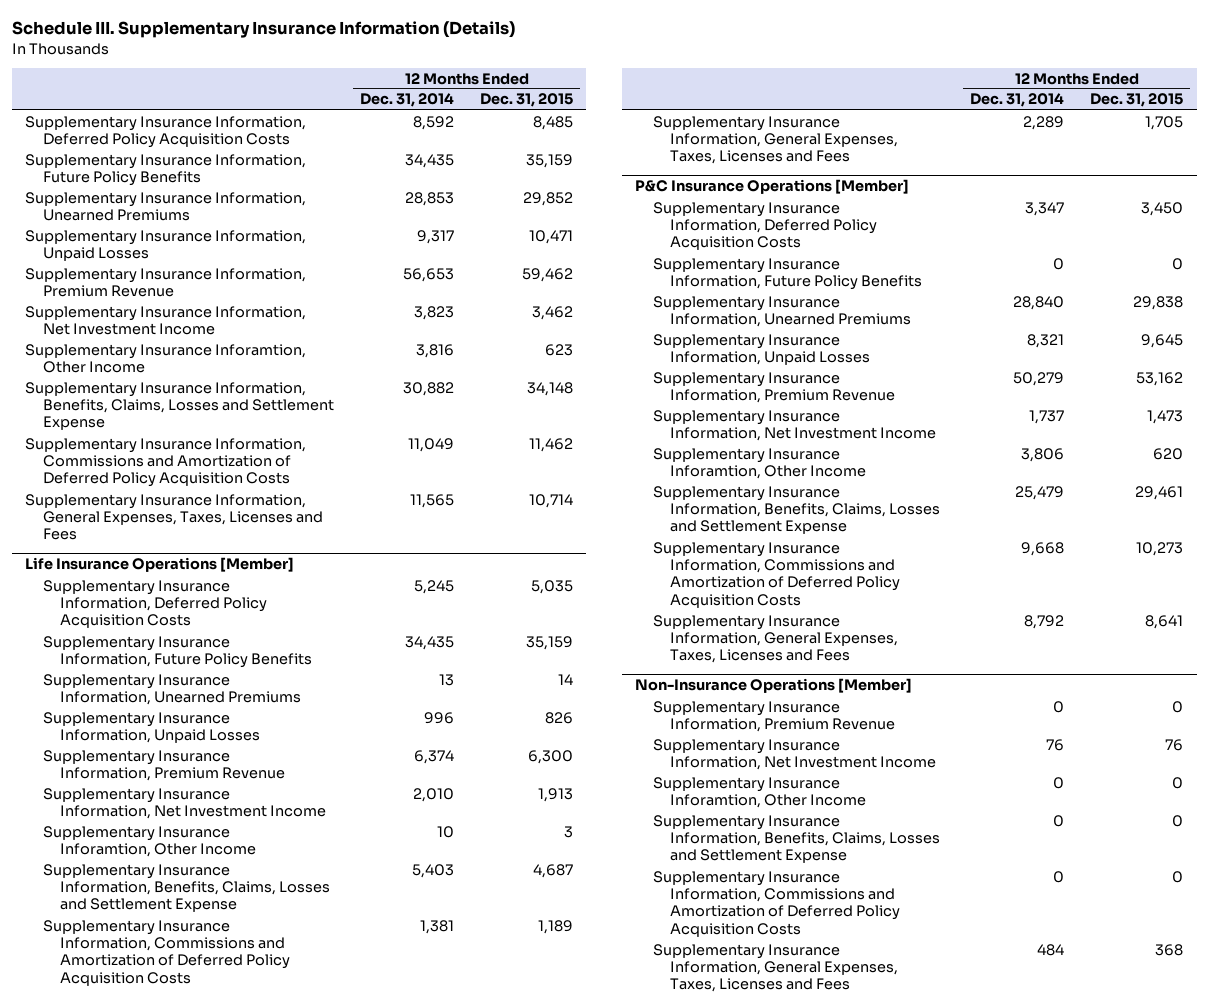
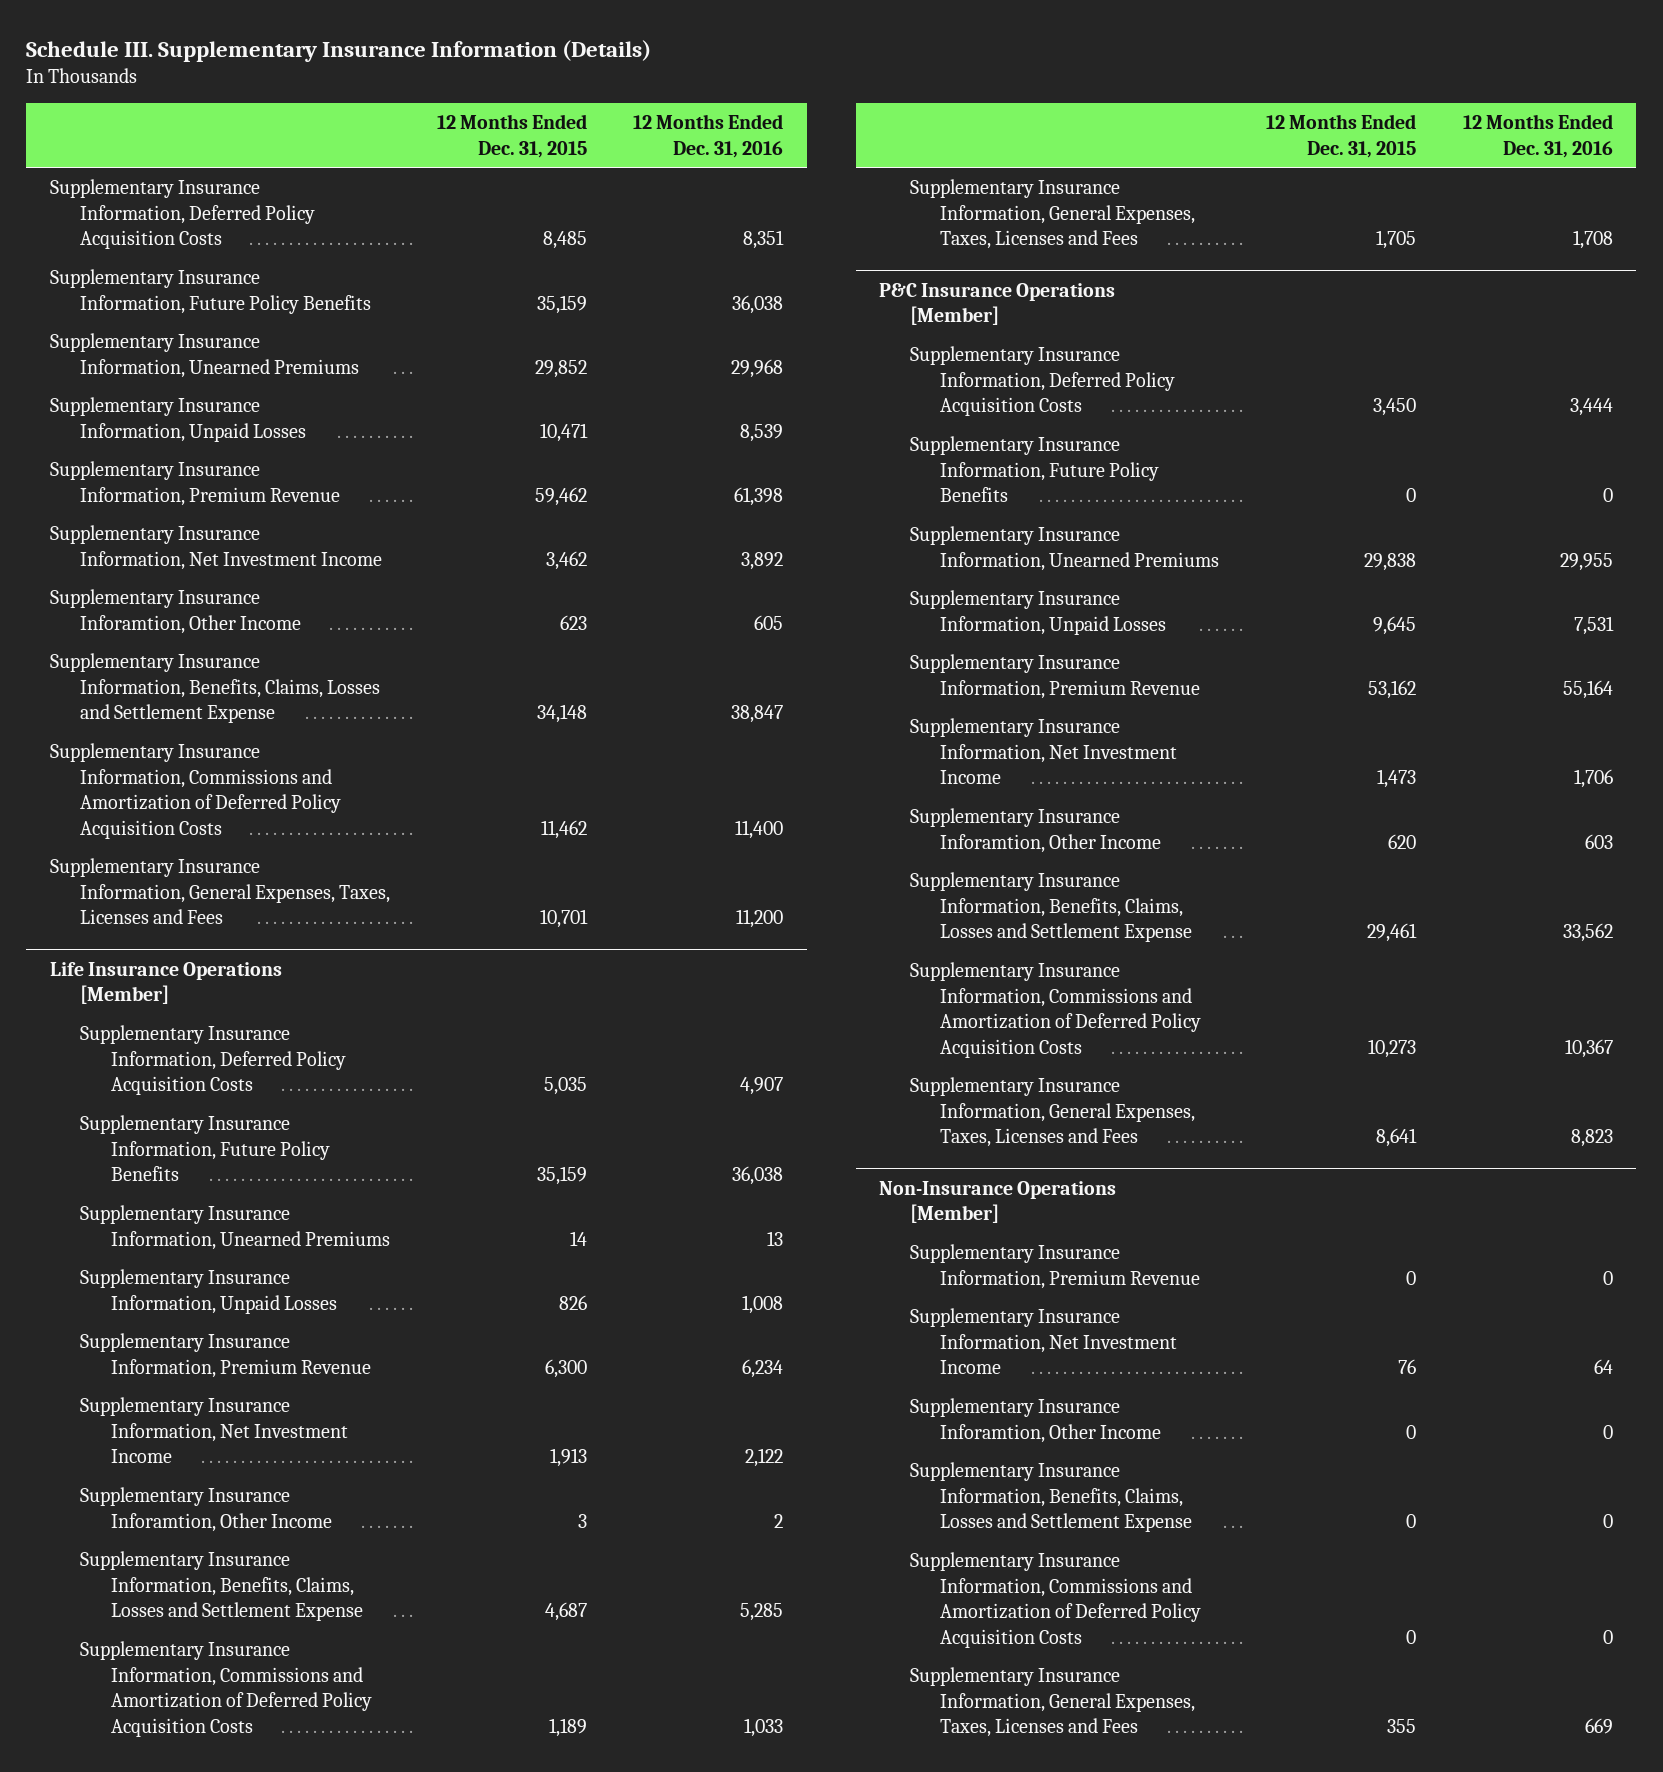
[359,93,454,108] Dec. 31, 2014 -> none
none -> [633,114,784,158] 12 Months Ended Dec. 31, 2016
[529,493,574,508] 10,714 -> [539,909,588,929] 10,701
[1155,943,1184,956] 368 -> [1387,1719,1417,1734] 355

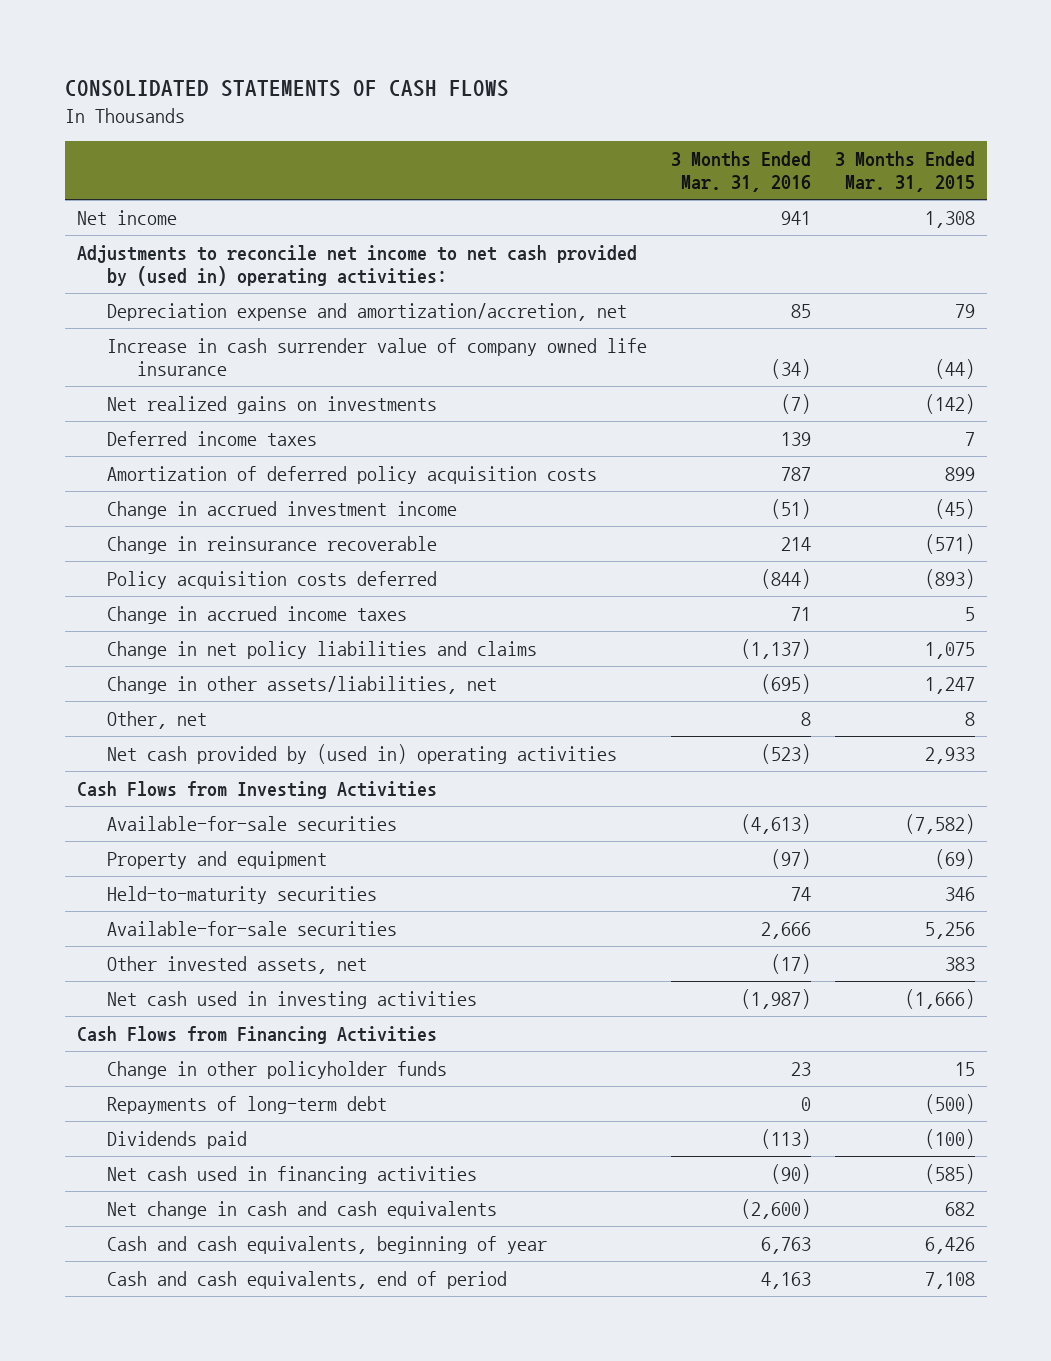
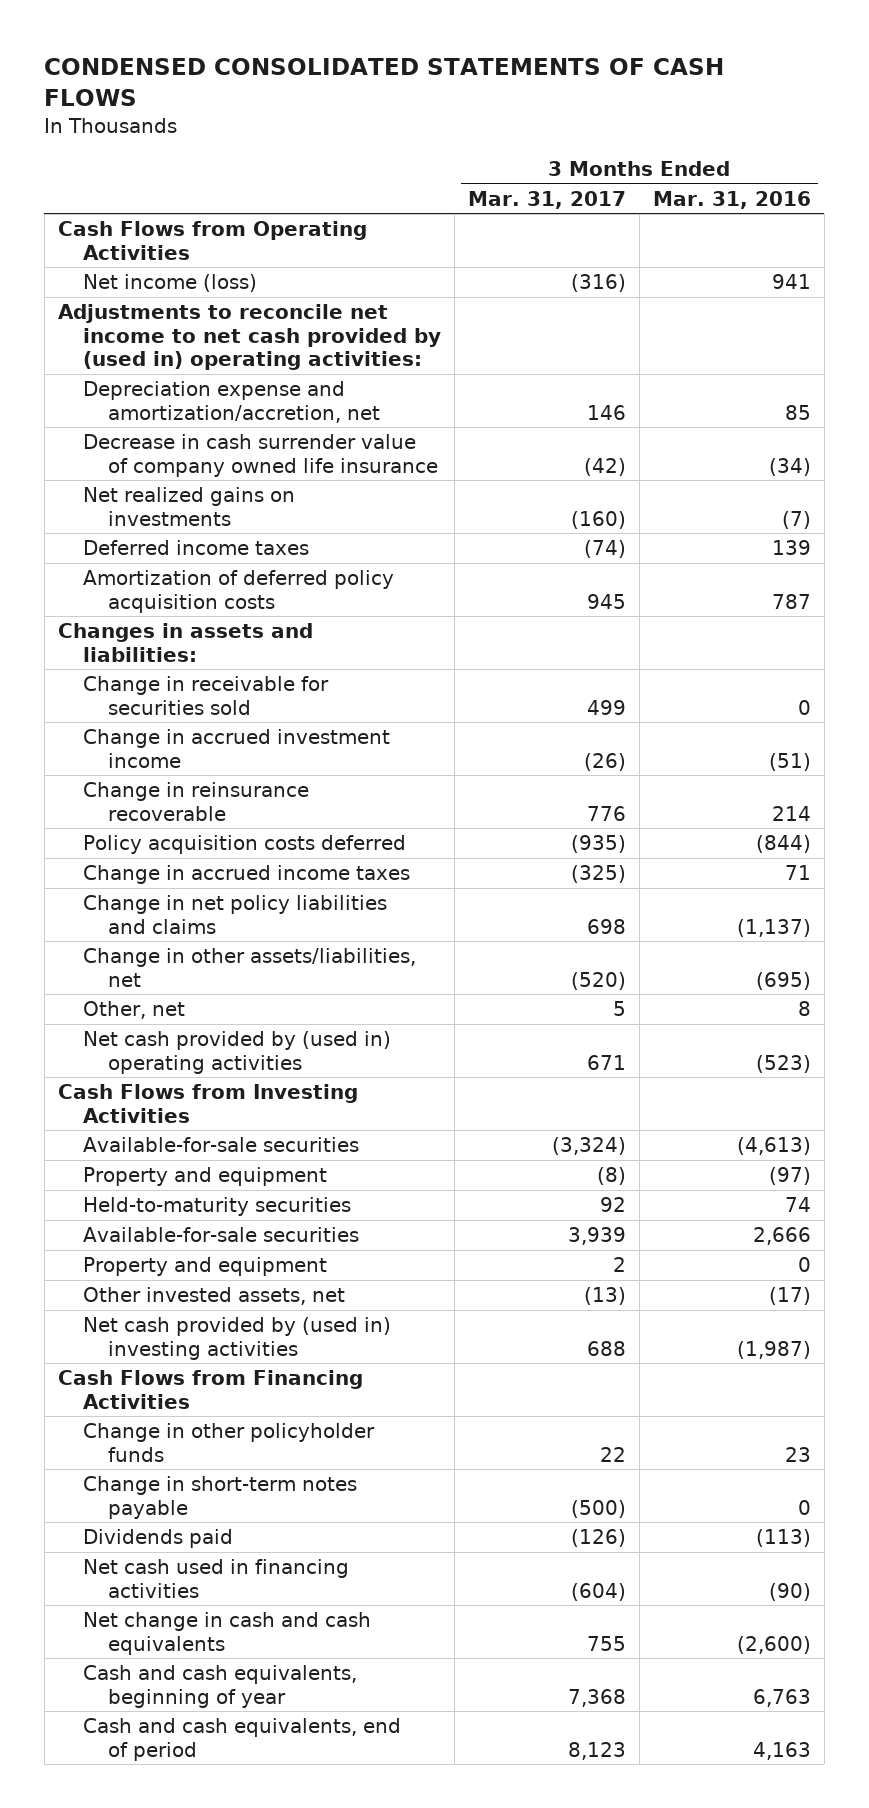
[64,80,509,98] CONSOLIDATED STATEMENTS OF CASH FLOWS -> [44,58,725,107] CONDENSED CONSOLIDATED STATEMENTS OF CASH FLOWS
[834,150,975,193] 3 Months Ended Mar. 31, 2015 -> none
none -> [467,190,626,209] Mar. 31, 2017
none -> [57,221,367,260] Cash Flows from Operating Activities
[76,209,177,225] Net income -> [82,274,257,293] Net income (loss)
[106,337,647,377] Increase in cash surrender value of company owned life insurance -> [82,434,439,477] Decrease in cash surrender value of company owned life insurance
none -> [57,623,313,662] Changes in assets and liabilities:
none -> [82,676,329,715] Change in receivable for securities sold
none -> [82,1257,327,1277] Property and equipment
[106,990,477,1009] Net cash used in investing activities -> [82,1317,391,1360] Net cash provided by (used in) investing activities
[106,1095,387,1114] Repayments of long-term debt -> none
none -> [82,1476,357,1519] Change in short-term notes payable

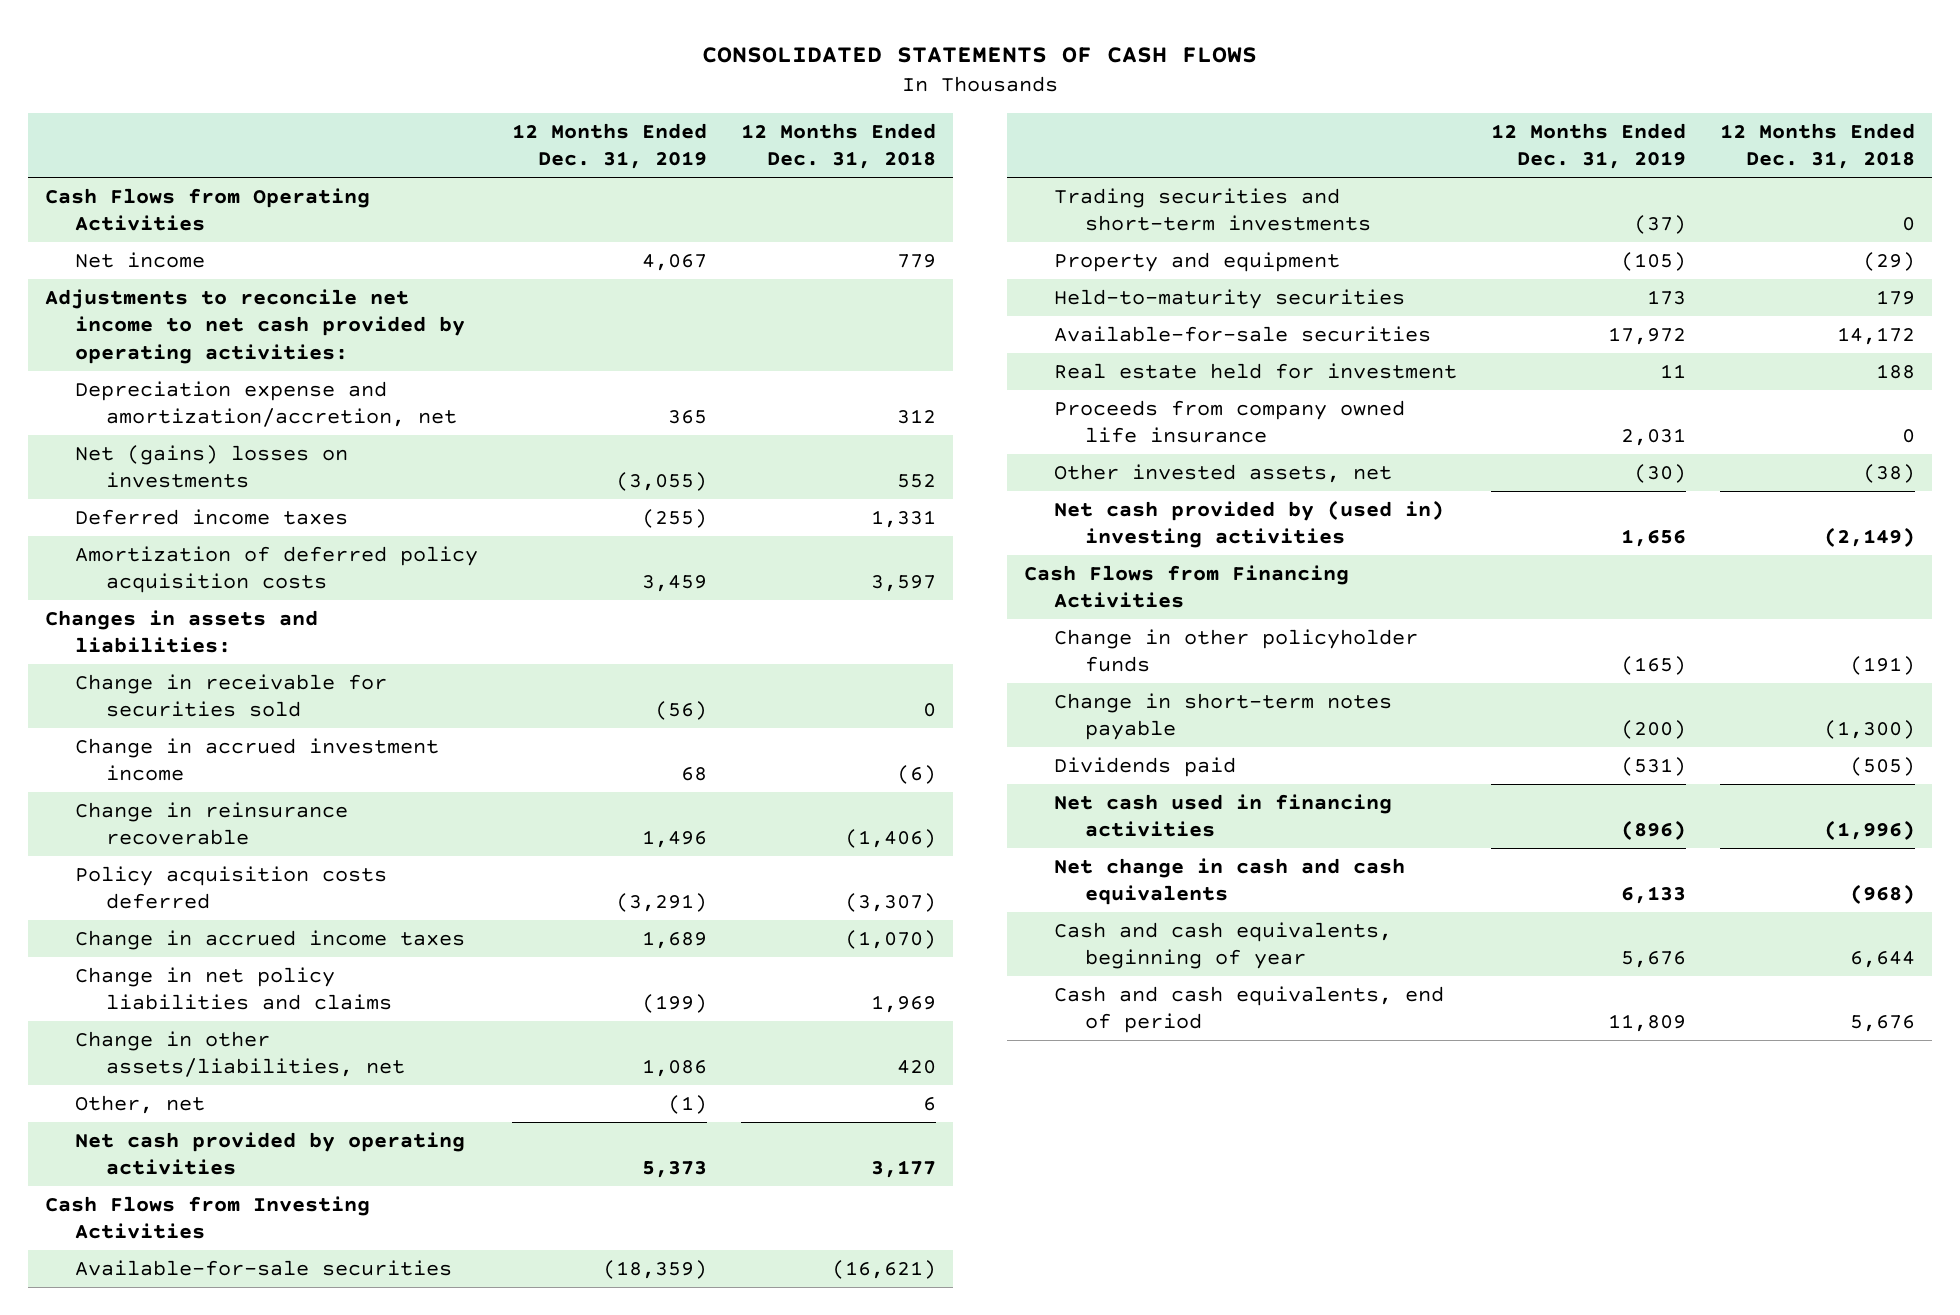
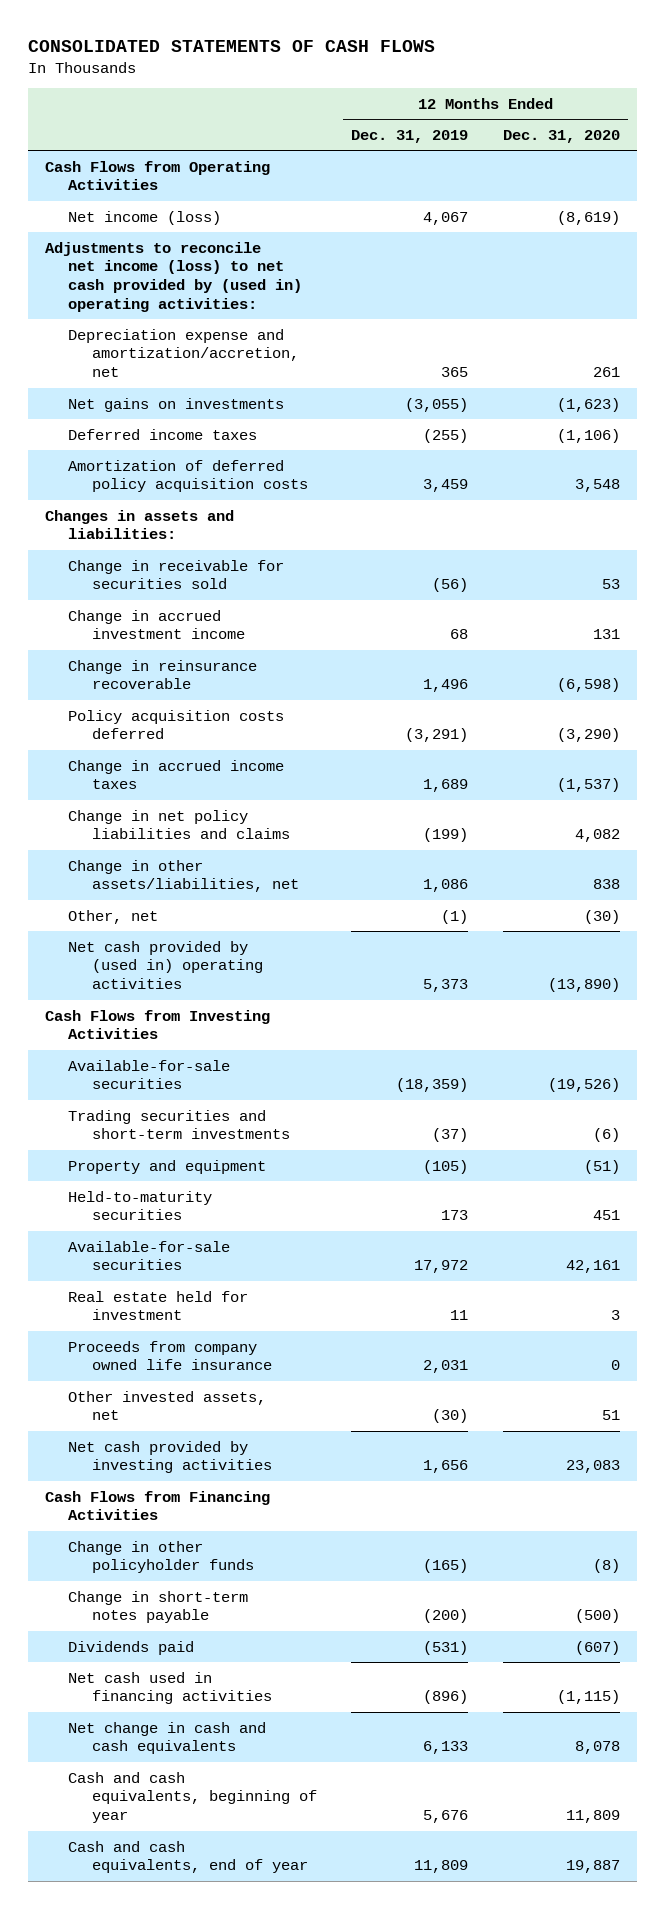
[740,123,936,170] 12 Months Ended Dec. 31, 2018 -> none
none -> [502,130,620,144] Dec. 31, 2020
[75,251,206,268] Net income -> [68,210,222,225] Net income (loss)
[44,288,466,364] Adjustments to reconcile net income to net cash provided by operating activities: -> [45,241,303,312] Adjustments to reconcile net income (loss) to net cash provided by (used in) operating activities:
[75,444,349,489] Net (gains) losses on investments -> [68,397,285,412] Net gains on investments
[75,1131,466,1176] Net cash provided by operating activities -> [68,940,263,990] Net cash provided by (used in) operating activities
[1054,499,1445,549] Net cash provided by (used in) investing activities -> [68,1440,272,1474] Net cash provided by investing activities
[1054,985,1445,1034] Cash and cash equivalents, end of period -> [68,1840,308,1874] Cash and cash equivalents, end of year

